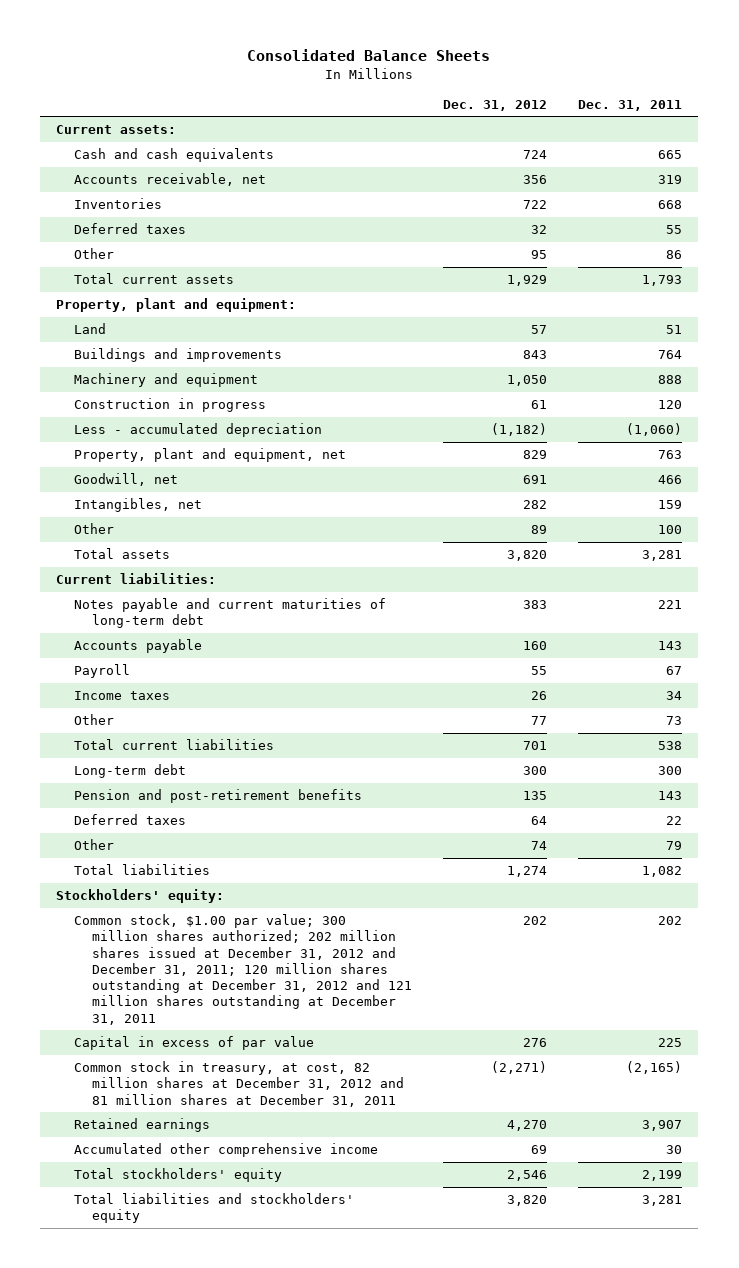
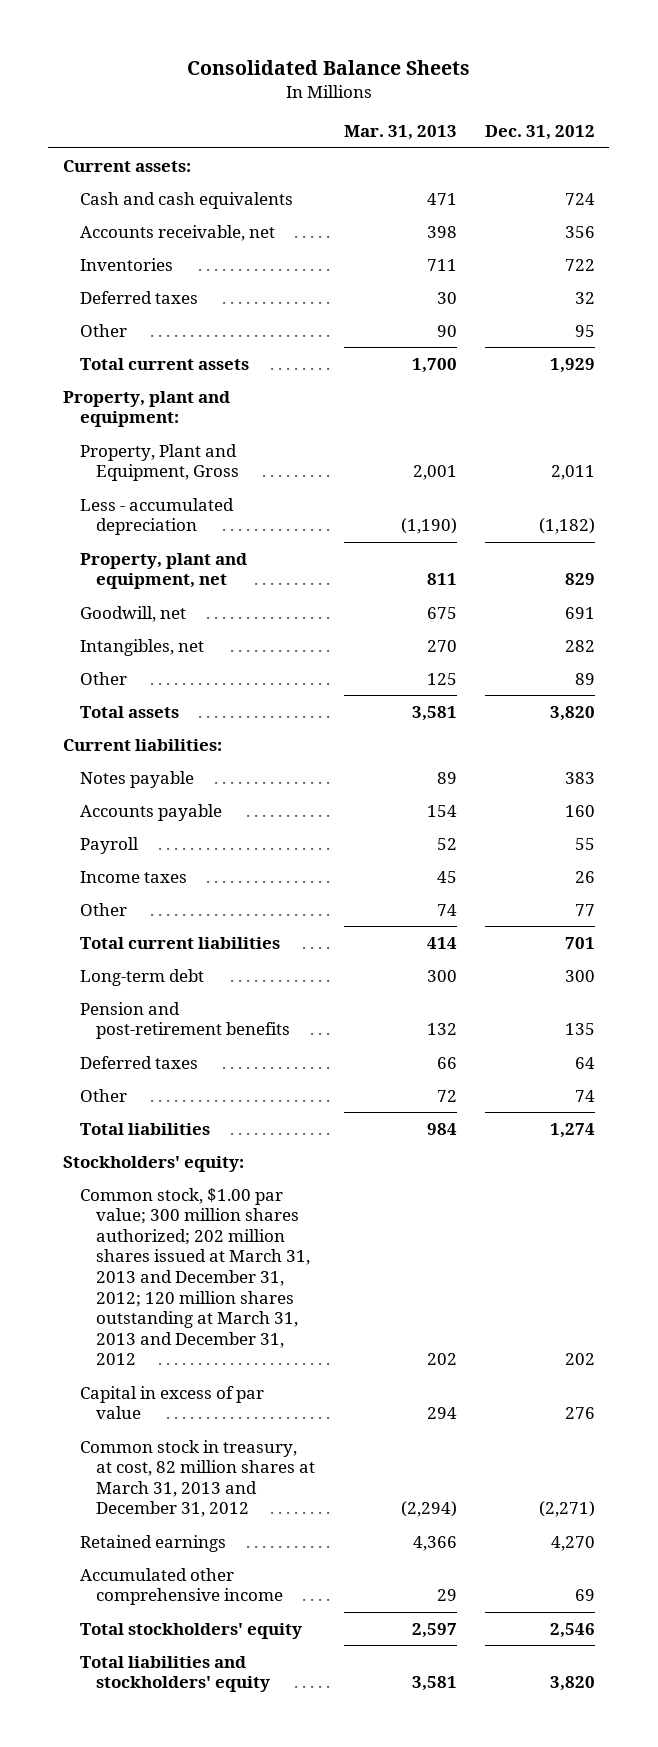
[578,99,683,111] Dec. 31, 2011 -> none
none -> [343,125,457,141] Mar. 31, 2013
[73,323,106,335] Land -> none
[73,348,282,363] Buildings and improvements -> none
[73,373,258,388] Machinery and equipment -> none
[73,398,266,413] Construction in progress -> none
none -> [79,443,240,482] Property, Plant and Equipment, Gross
[73,598,386,629] Notes payable and current maturities of long-term debt -> [79,770,194,788] Notes payable
[73,914,412,1025] Common stock, $1.00 par value; 300 million shares authorized; 202 million shares issued at December 31, 2012 and December 31, 2011; 120 million shares outstanding at December 31, 2012 and 121 million shares outstanding at December 31, 2011 -> [79,1187,311,1366] Common stock, $1.00 par value; 300 million shares authorized; 202 million shares issued at March 31, 2013 and December 31, 2012; 120 million shares outstanding at March 31, 2013 and December 31, 2012
[73,1061,404,1107] Common stock in treasury, at cost, 82 million shares at December 31, 2012 and 81 million shares at December 31, 2011 -> [79,1439,316,1518] Common stock in treasury, at cost, 82 million shares at March 31, 2013 and December 31, 2012

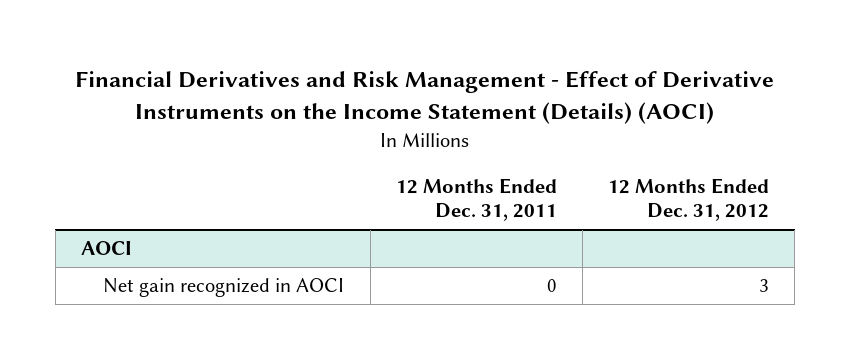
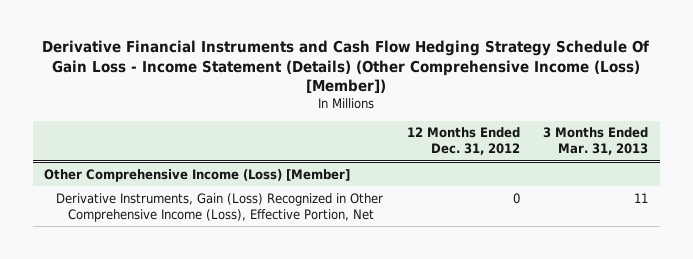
[75,71,775,125] Financial Derivatives and Risk Management - Effect of Derivative Instruments on the Income Statement (Details) (AOCI) -> [42,40,650,94] Derivative Financial Instruments and Cash Flow Hedging Strategy Schedule Of Gain Loss - Income Statement (Details) (Other Comprehensive Income (Loss) [Member])
[395,177,557,222] 12 Months Ended Dec. 31, 2011 -> none
none -> [543,127,649,156] 3 Months Ended Mar. 31, 2013
[80,241,132,256] AOCI -> none
none -> [44,168,351,182] Other Comprehensive Income (Loss) [Member]
[103,278,345,298] Net gain recognized in AOCI -> [56,192,384,222] Derivative Instruments, Gain (Loss) Recognized in Other Comprehensive Income (Loss), Effective Portion, Net
[759,279,770,293] 3 -> [512,192,520,204] 0

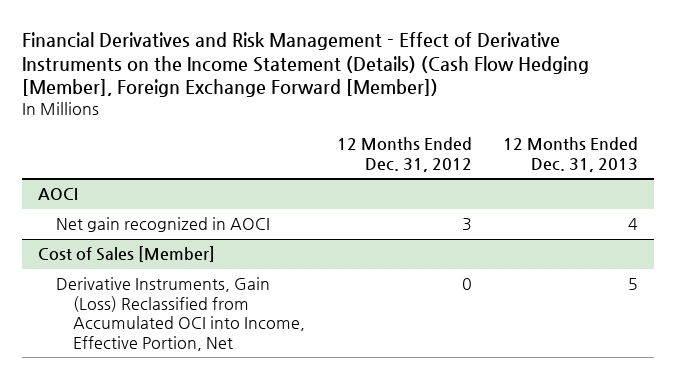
[42,40,650,94] Derivative Financial Instruments and Cash Flow Hedging Strategy Schedule Of Gain Loss - Income Statement (Details) (Other Comprehensive Income (Loss) [Member]) -> [22,31,590,98] Financial Derivatives and Risk Management - Effect of Derivative Instruments on the Income Statement (Details) (Cash Flow Hedging [Member], Foreign Exchange Forward [Member])
[543,127,649,156] 3 Months Ended Mar. 31, 2013 -> none
none -> [503,137,639,172] 12 Months Ended Dec. 31, 2013
[44,168,351,182] Other Comprehensive Income (Loss) [Member] -> none
none -> [37,188,78,201] AOCI
[56,192,384,222] Derivative Instruments, Gain (Loss) Recognized in Other Comprehensive Income (Loss), Effective Portion, Net -> [55,217,270,233] Net gain recognized in AOCI
[512,192,520,204] 0 -> [461,218,472,232] 3
none -> [37,246,215,263] Cost of Sales [Member]
none -> [55,277,306,351] Derivative Instruments, Gain (Loss) Reclassified from Accumulated OCI into Income, Effective Portion, Net

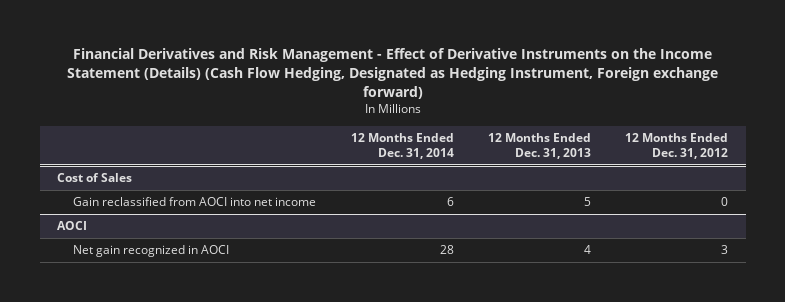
[22,31,590,98] Financial Derivatives and Risk Management - Effect of Derivative Instruments on the Income Statement (Details) (Cash Flow Hedging [Member], Foreign Exchange Forward [Member]) -> [66,47,718,99] Financial Derivatives and Risk Management - Effect of Derivative Instruments on the Income Statement (Details) (Cash Flow Hedging, Designated as Hedging Instrument, Foreign exchange forward)
none -> [350,132,454,160] 12 Months Ended Dec. 31, 2014
none -> [56,173,132,183] Cost of Sales
none -> [73,197,317,207] Gain reclassified from AOCI into net income
[37,246,215,263] Cost of Sales [Member] -> none
[55,277,306,351] Derivative Instruments, Gain (Loss) Reclassified from Accumulated OCI into Income, Effective Portion, Net -> none

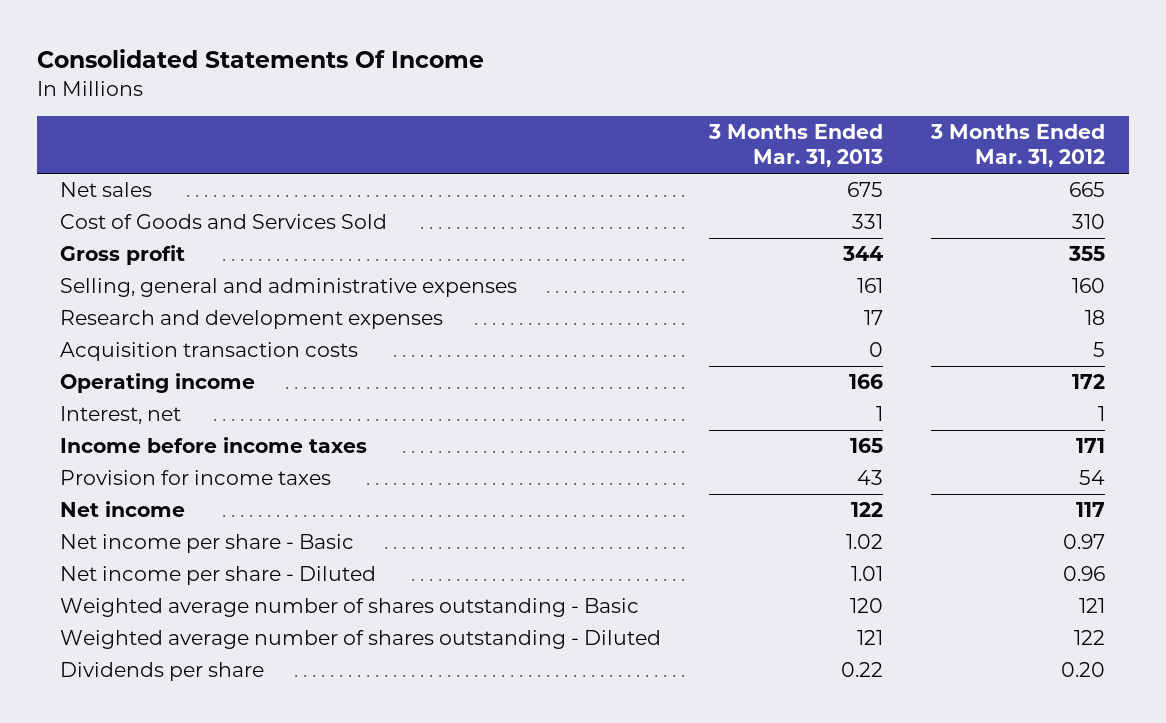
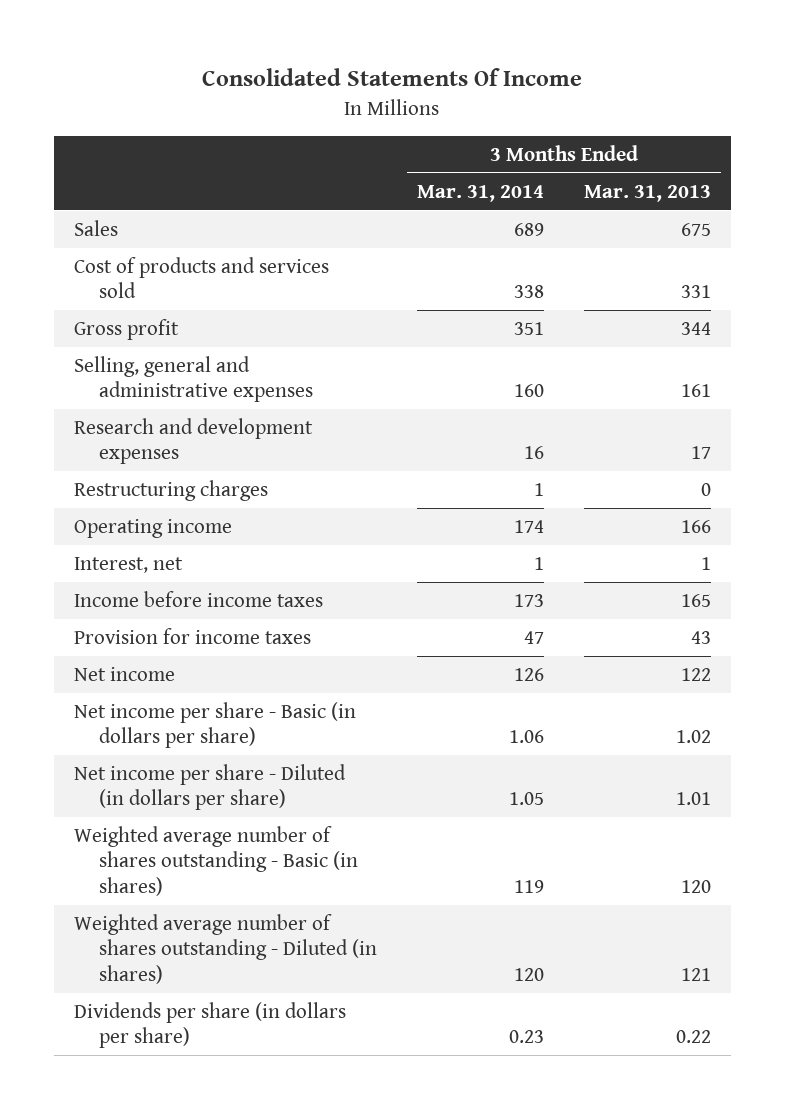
[930,124,1106,168] 3 Months Ended Mar. 31, 2012 -> none
none -> [417,184,545,202] Mar. 31, 2014
[60,182,153,198] Net sales -> [73,219,118,236] Sales
[60,214,388,230] Cost of Goods and Services Sold -> [73,256,329,299] Cost of products and services sold
[60,342,359,362] Acquisition transaction costs -> none
none -> [73,479,268,501] Restructuring charges
[60,534,355,554] Net income per share - Basic -> [73,701,356,749] Net income per share - Basic (in dollars per share)
[60,566,377,586] Net income per share - Diluted -> [73,763,346,811] Net income per share - Diluted (in dollars per share)
[60,598,640,618] Weighted average number of shares outstanding - Basic -> [73,825,359,896] Weighted average number of shares outstanding - Basic (in shares)
[60,630,662,650] Weighted average number of shares outstanding - Diluted -> [73,913,378,984] Weighted average number of shares outstanding - Diluted (in shares)
[60,662,265,682] Dividends per share -> [73,1001,346,1049] Dividends per share (in dollars per share)

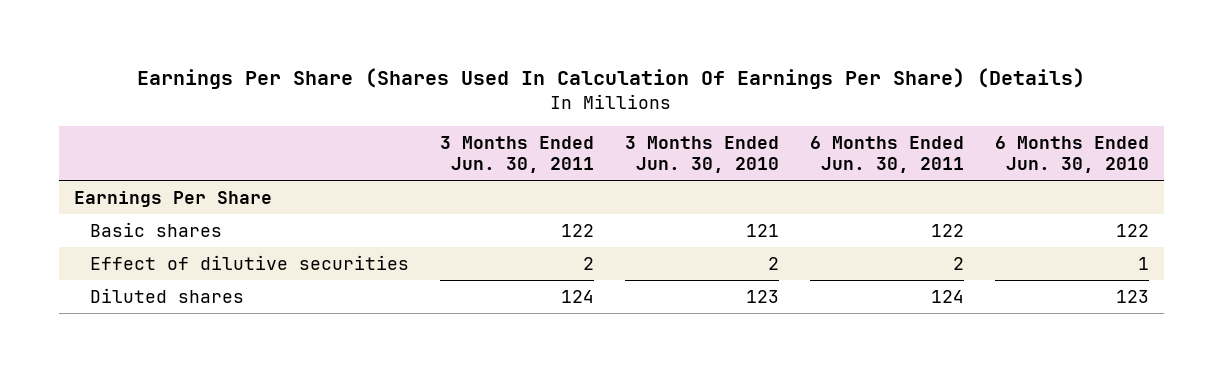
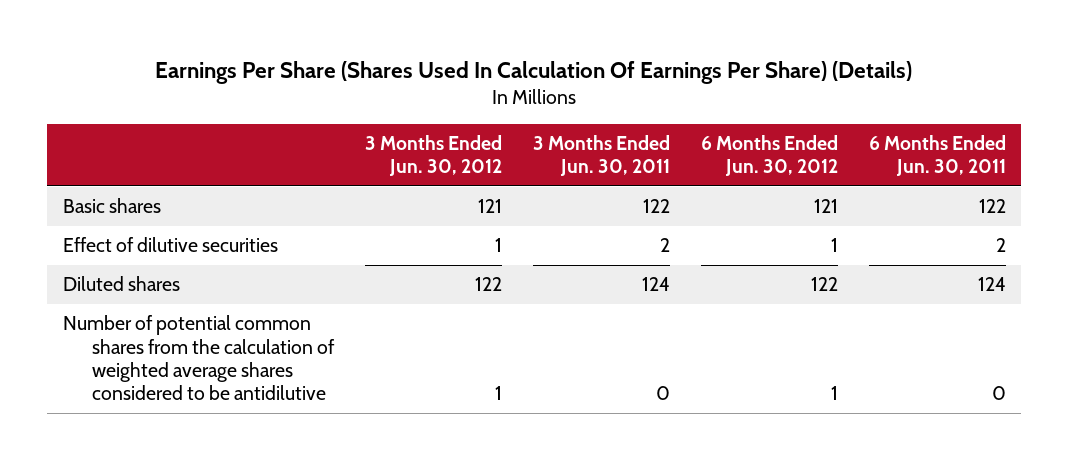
[624,135,779,174] 3 Months Ended Jun. 30, 2010 -> none
[994,135,1149,174] 6 Months Ended Jun. 30, 2010 -> none
none -> [364,135,502,177] 3 Months Ended Jun. 30, 2012
none -> [700,135,838,177] 6 Months Ended Jun. 30, 2012
[73,190,272,207] Earnings Per Share -> none
none -> [62,315,336,401] Number of potential common shares from the calculation of weighted average shares considered to be antidilutive

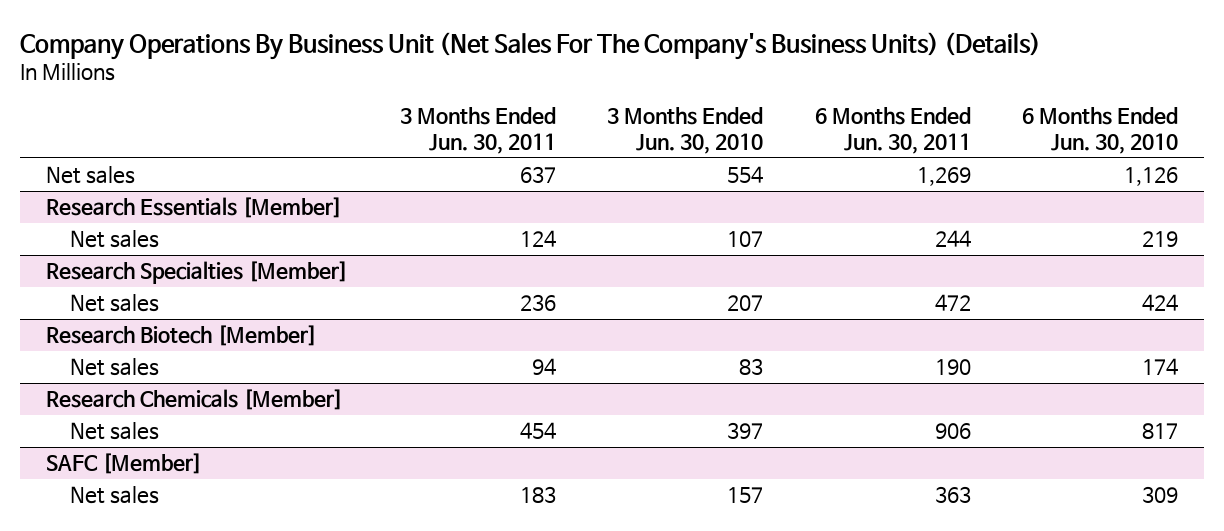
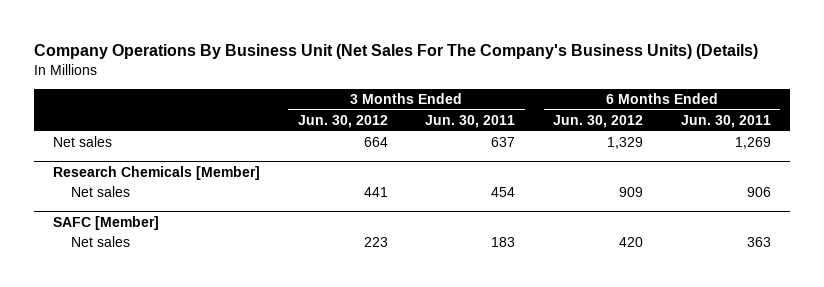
[607,106,764,155] 3 Months Ended Jun. 30, 2010 -> none
[1022,106,1179,155] 6 Months Ended Jun. 30, 2010 -> none
none -> [297,115,388,129] Jun. 30, 2012
none -> [553,115,644,129] Jun. 30, 2012
[46,197,343,219] Research Essentials [Member] -> none
[69,230,159,249] Net sales -> none
[46,261,349,285] Research Specialties [Member] -> none
[69,294,159,313] Net sales -> none
[46,325,318,347] Research Biotech [Member] -> none
[69,358,159,377] Net sales -> none

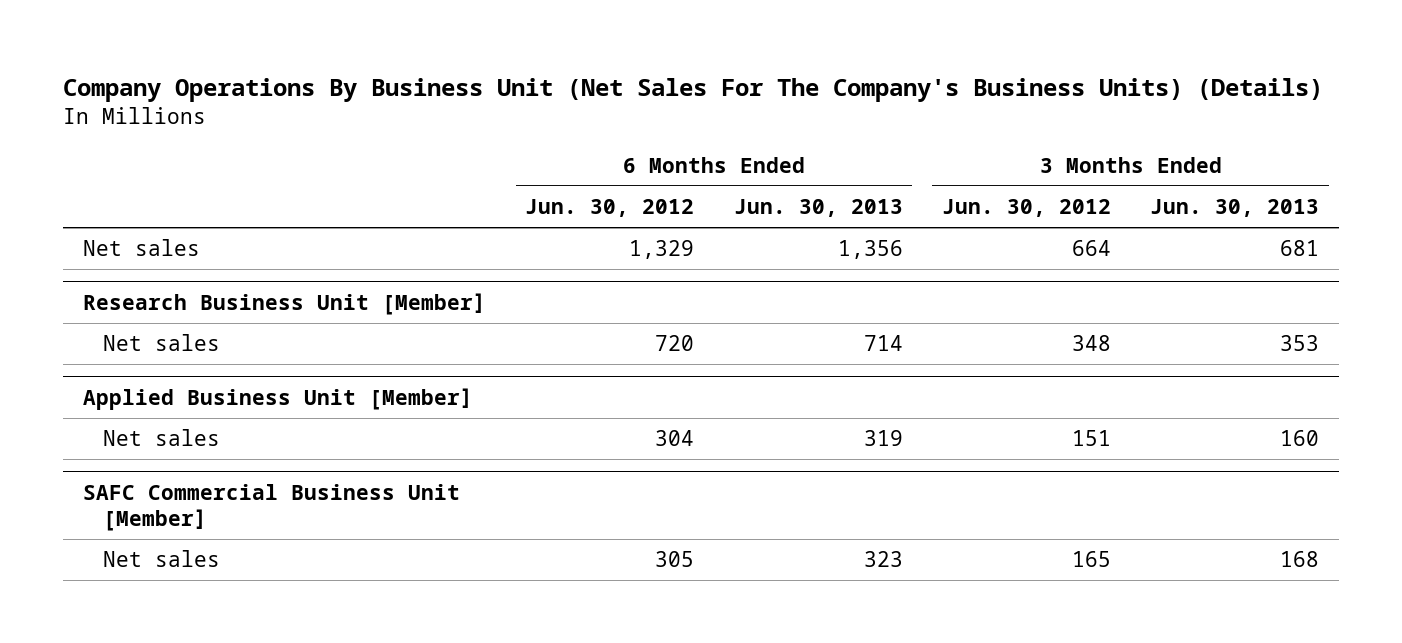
[425,115,516,129] Jun. 30, 2011 -> none
[680,115,771,129] Jun. 30, 2011 -> none
none -> [733,199,903,218] Jun. 30, 2013
none -> [1150,199,1320,218] Jun. 30, 2013
[52,165,260,180] Research Chemicals [Member] -> none
[52,215,159,230] SAFC [Member] -> none
none -> [83,293,487,316] Research Business Unit [Member]
[363,187,388,198] 441 -> [1071,335,1111,352] 348
[619,187,644,198] 909 -> [655,335,695,352] 720
none -> [83,388,474,411] Applied Business Unit [Member]
[363,237,388,248] 223 -> [1071,430,1111,447] 151
[619,237,644,248] 420 -> [655,430,695,447] 304
none -> [83,484,461,532] SAFC Commercial Business Unit [Member]
none -> [102,550,220,568] Net sales

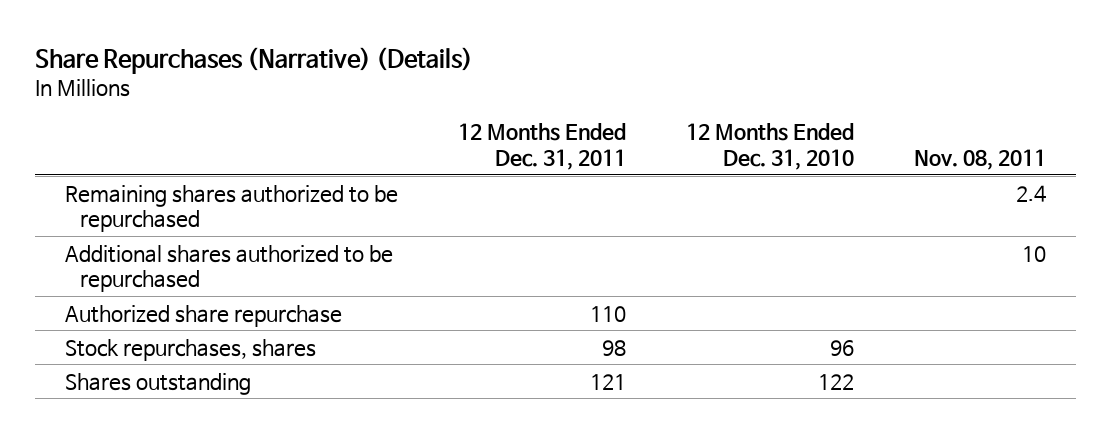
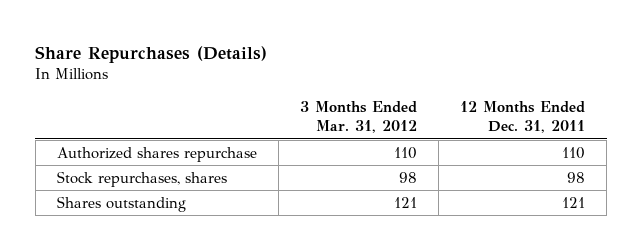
[35,46,474,74] Share Repurchases (Narrative) (Details) -> [35,45,268,63] Share Repurchases (Details)
[685,123,854,170] 12 Months Ended Dec. 31, 2010 -> none
[913,148,1046,170] Nov. 08, 2011 -> none
none -> [300,100,418,134] 3 Months Ended Mar. 31, 2012
[65,184,399,232] Remaining shares authorized to be repurchased -> none
[65,244,394,292] Additional shares authorized to be repurchased -> none
[65,304,343,327] Authorized share repurchase -> [56,146,257,162] Authorized shares repurchase

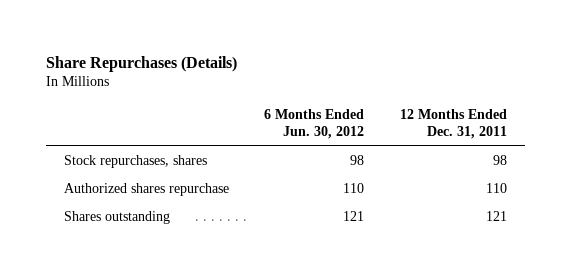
[300,100,418,134] 3 Months Ended Mar. 31, 2012 -> none
none -> [264,108,365,140] 6 Months Ended Jun. 30, 2012
[56,146,257,162] Authorized shares repurchase -> [63,183,229,197] Authorized shares repurchase

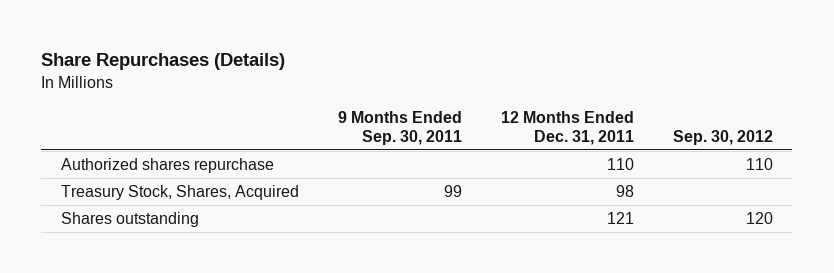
[264,108,365,140] 6 Months Ended Jun. 30, 2012 -> none
none -> [337,110,462,145] 9 Months Ended Sep. 30, 2011
none -> [672,129,773,145] Sep. 30, 2012
[63,155,207,169] Stock repurchases, shares -> none
none -> [60,184,299,200] Treasury Stock, Shares, Acquired

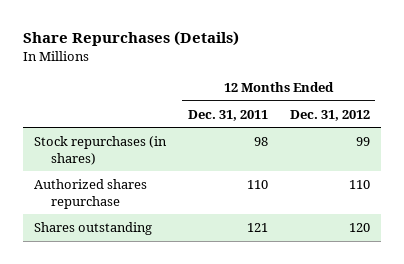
[337,110,462,145] 9 Months Ended Sep. 30, 2011 -> none
[672,129,773,145] Sep. 30, 2012 -> none
none -> [289,109,370,121] Dec. 31, 2012
none -> [34,135,168,165] Stock repurchases (in shares)
[60,184,299,200] Treasury Stock, Shares, Acquired -> none

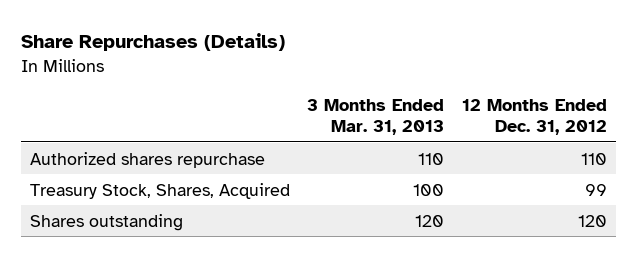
[187,109,268,121] Dec. 31, 2011 -> none
none -> [307,98,445,135] 3 Months Ended Mar. 31, 2013
[34,135,168,165] Stock repurchases (in shares) -> none
none -> [30,182,291,199] Treasury Stock, Shares, Acquired

